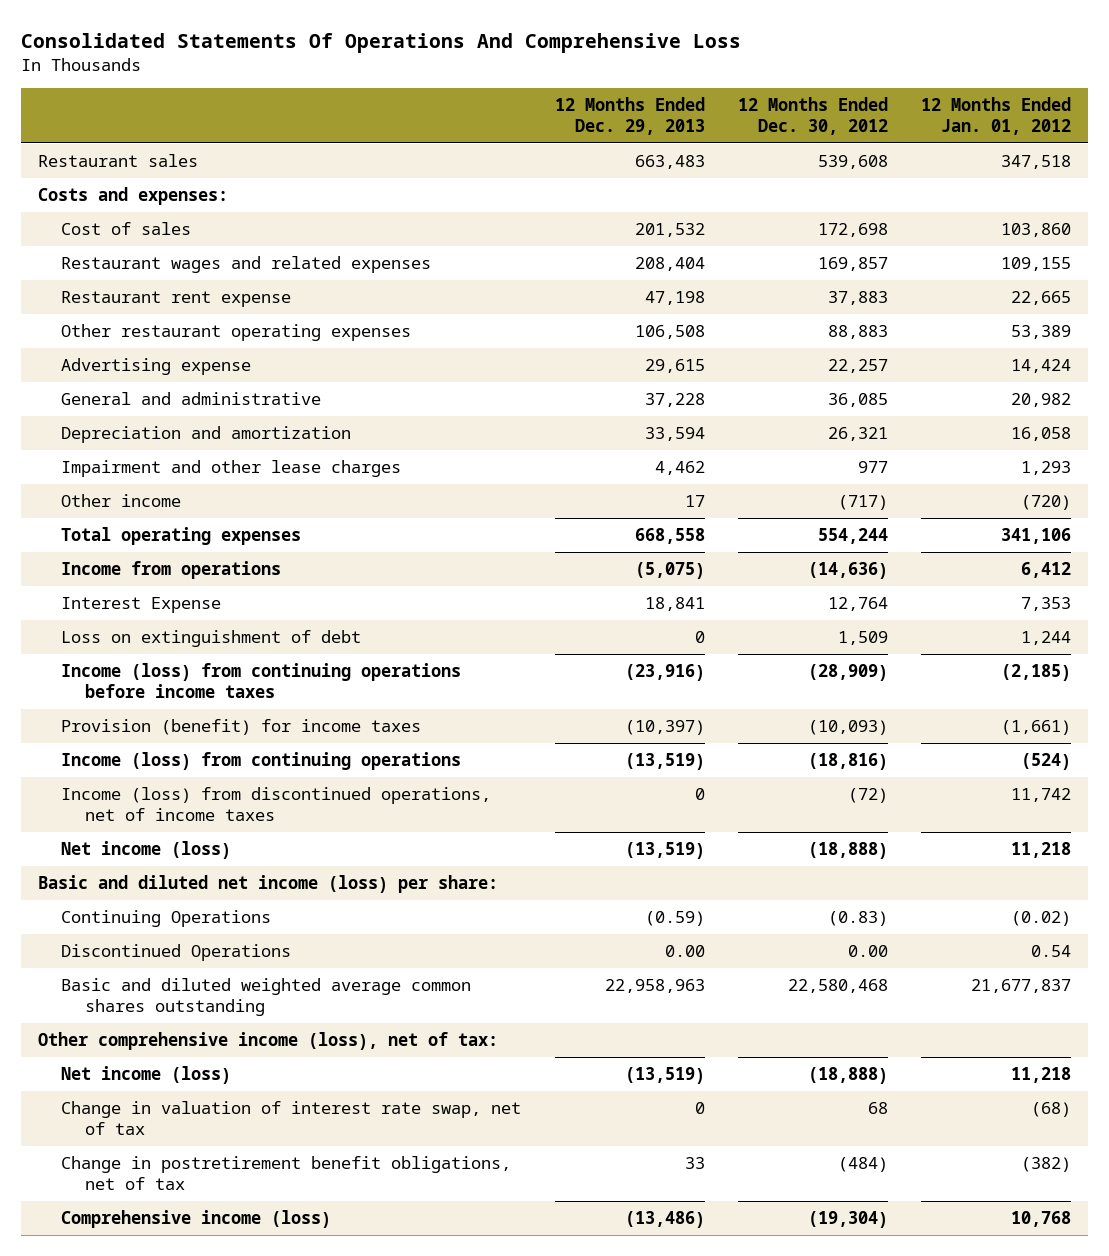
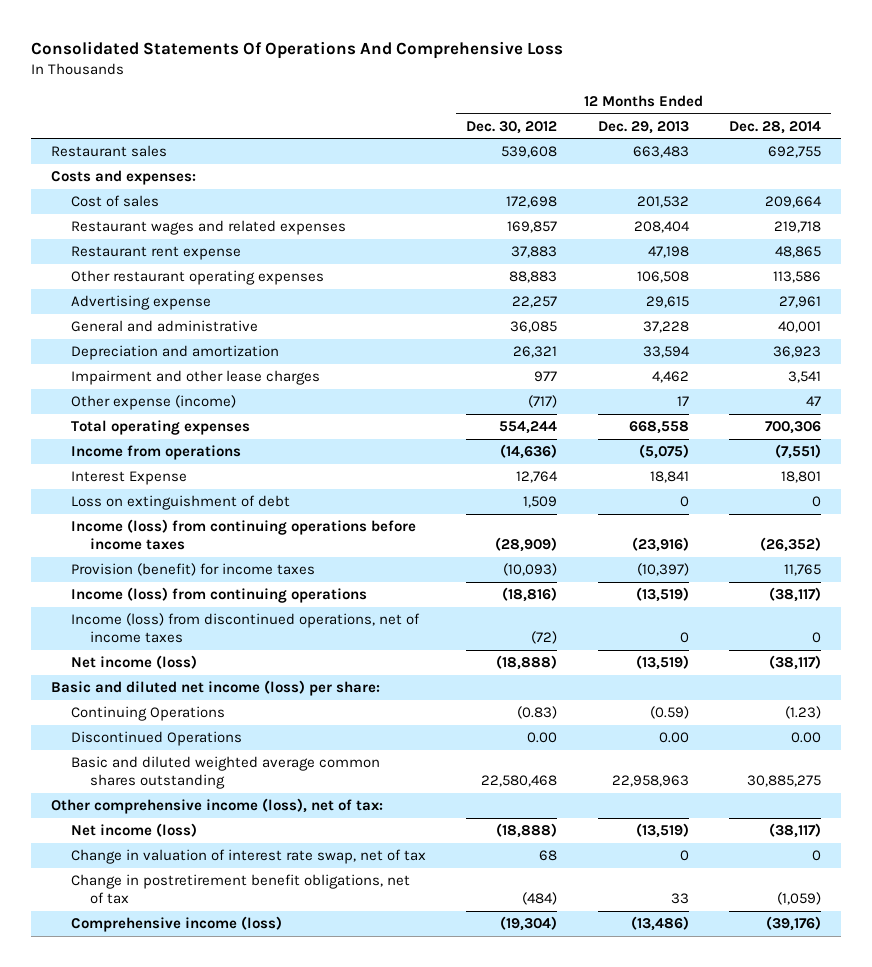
[921,97,1072,135] 12 Months Ended Jan. 01, 2012 -> none
none -> [729,120,822,134] Dec. 28, 2014
[61,494,182,508] Other income -> [70,395,236,411] Other expense (income)

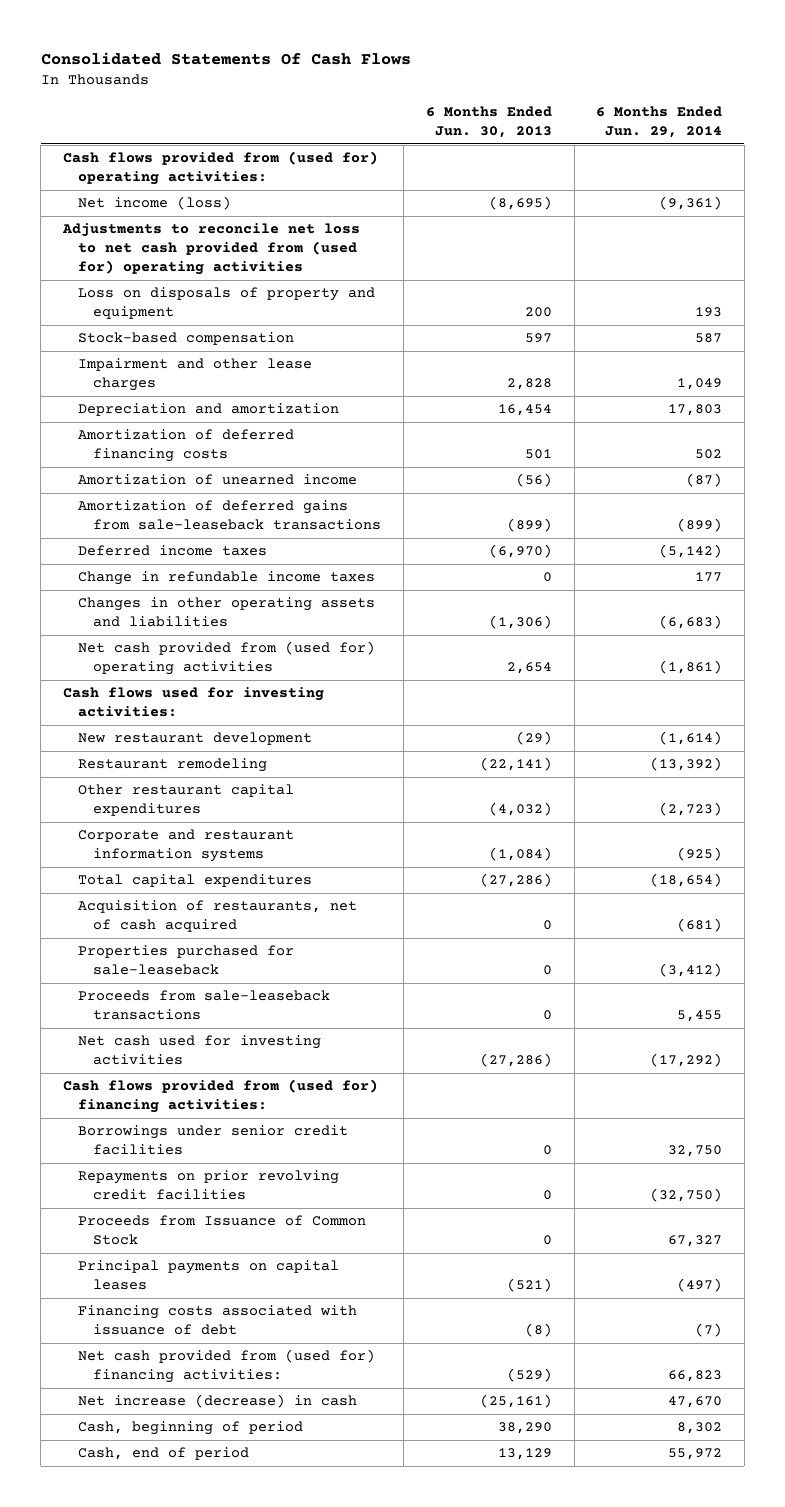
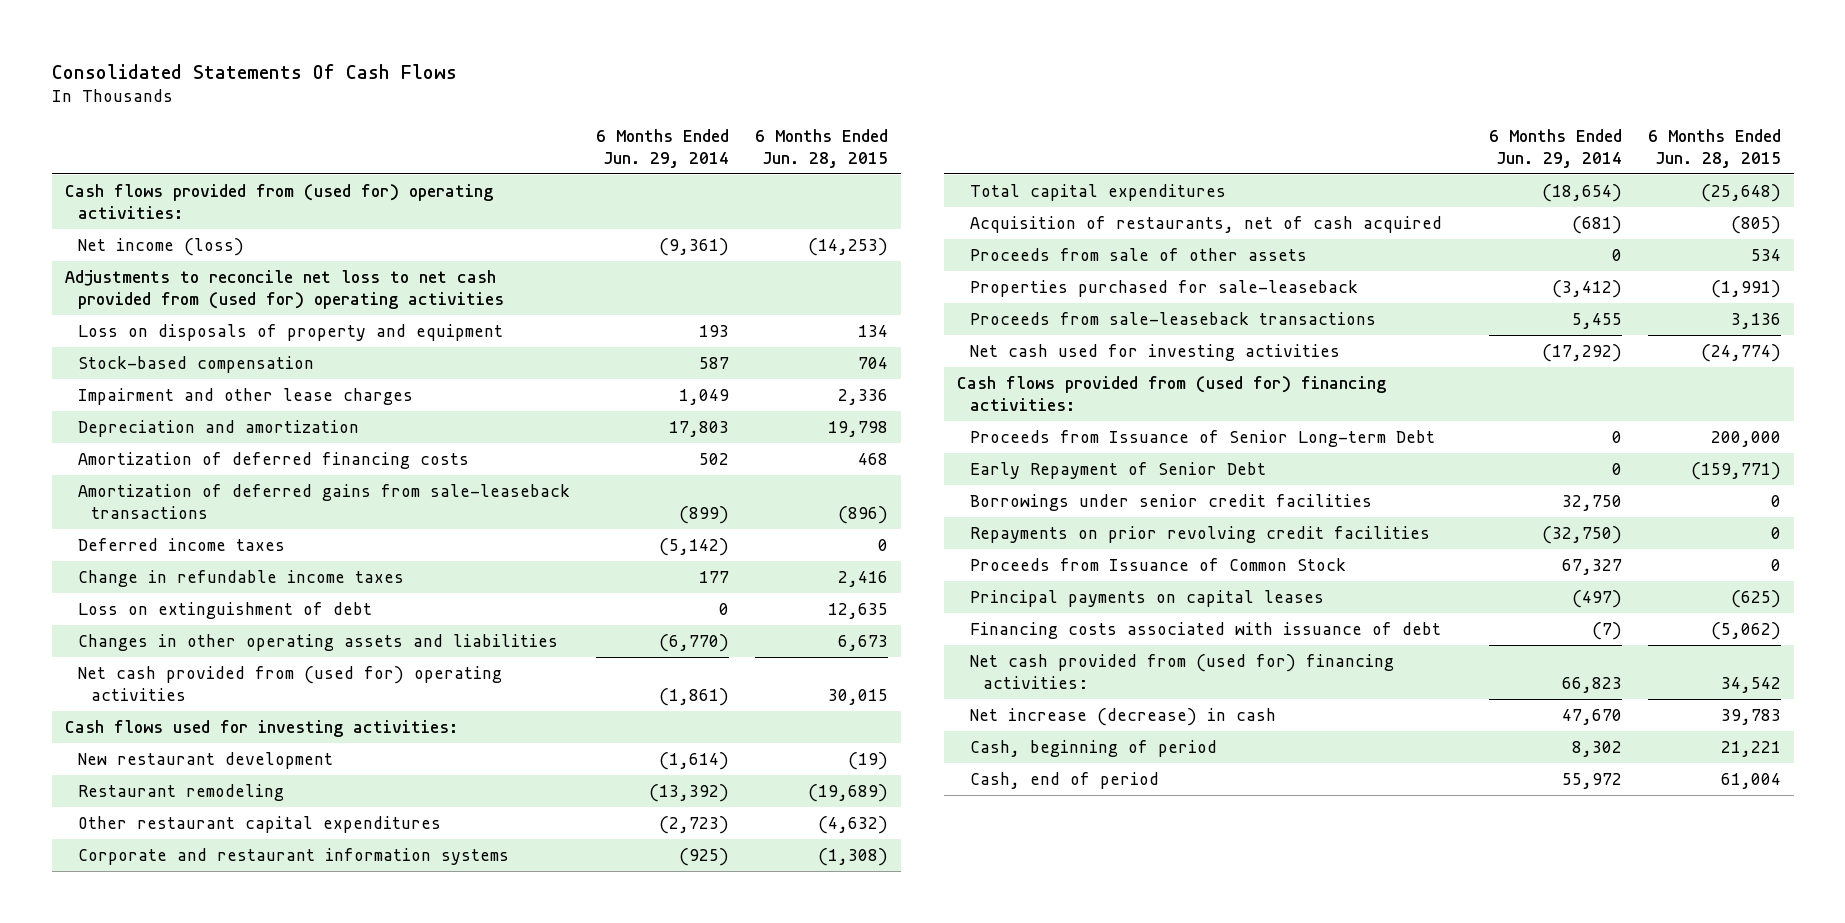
[425,106,552,139] 6 Months Ended Jun. 30, 2013 -> none
none -> [754,128,888,168] 6 Months Ended Jun. 28, 2015
[78,474,358,486] Amortization of unearned income -> none
none -> [77,602,372,620] Loss on extinguishment of debt
[659,615,723,630] (6,683) -> [658,634,729,653] (6,770)
none -> [970,248,1308,262] Proceeds from sale of other assets
none -> [970,430,1436,448] Proceeds from Issuance of Senior Long-term Debt
none -> [970,462,1267,480] Early Repayment of Senior Debt

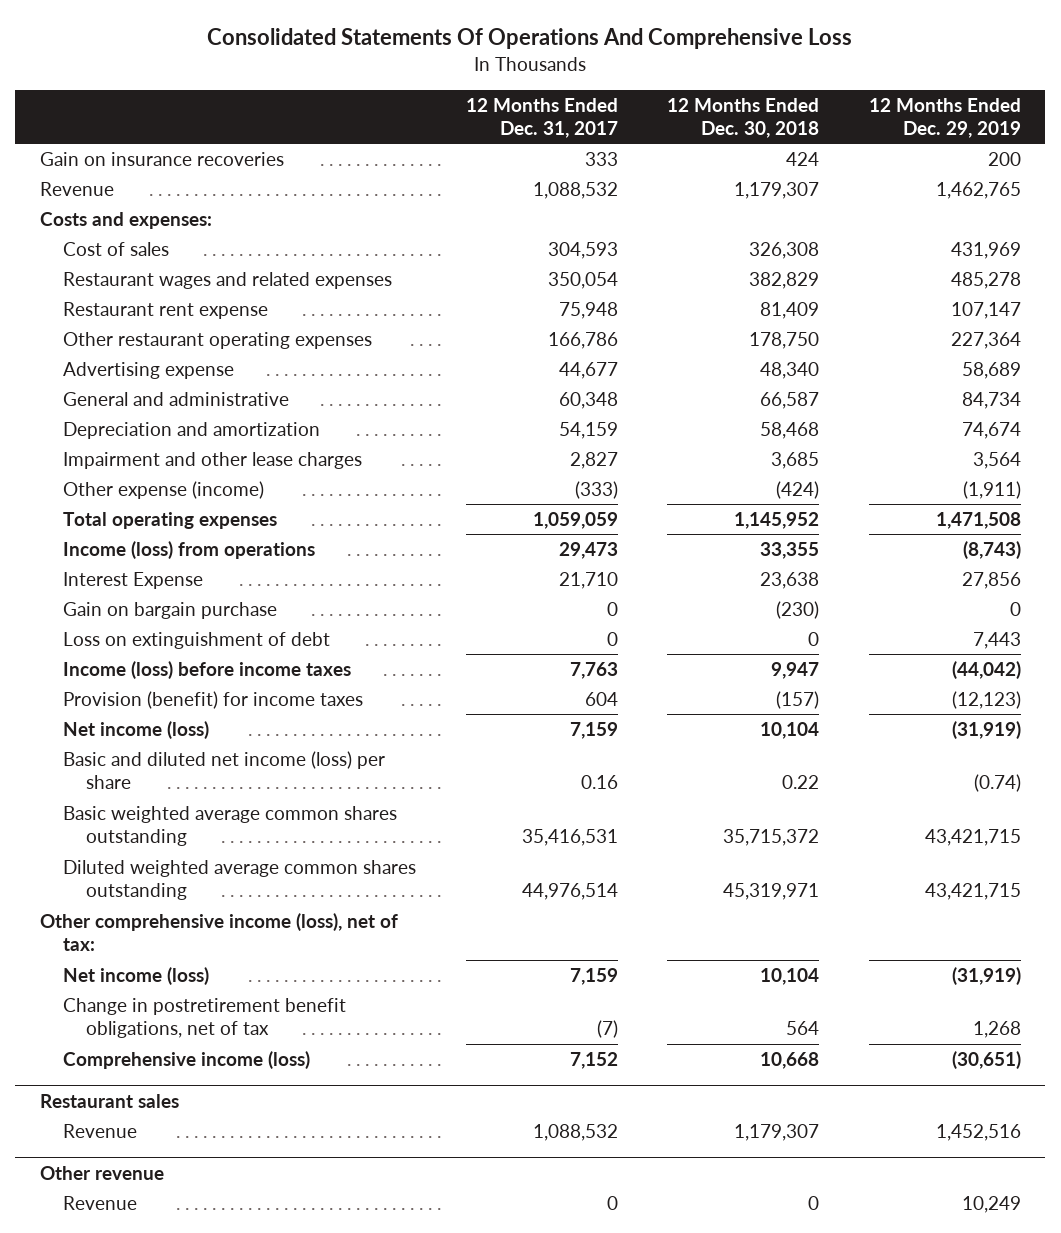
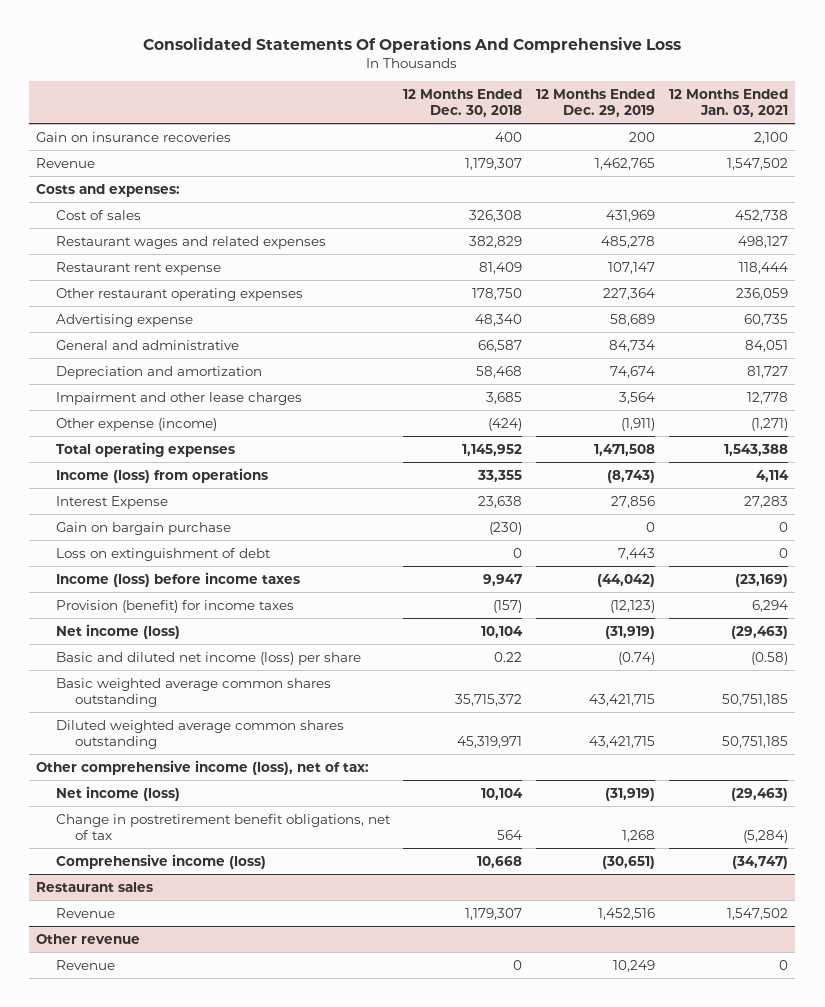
[465,97,618,139] 12 Months Ended Dec. 31, 2017 -> none
none -> [669,88,789,118] 12 Months Ended Jan. 03, 2021
[786,151,820,166] 424 -> [495,131,523,142] 400

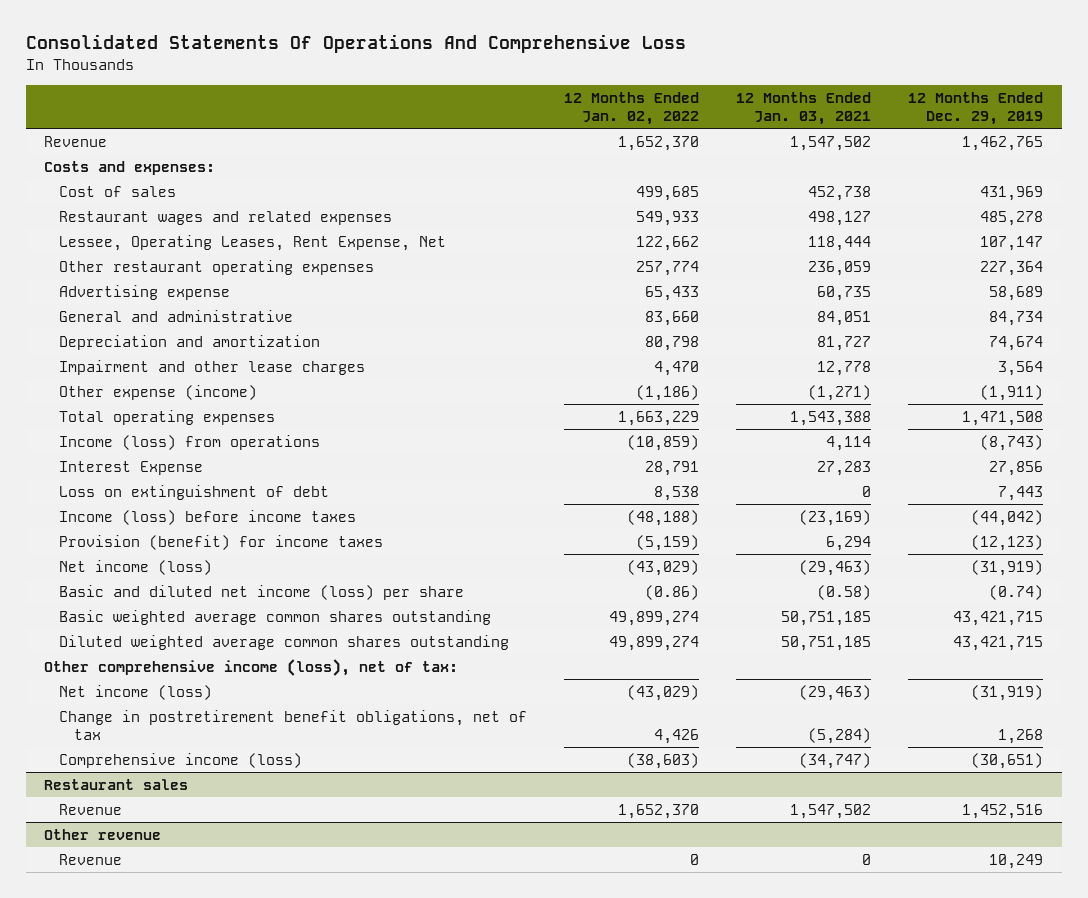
[403,88,523,118] 12 Months Ended Dec. 30, 2018 -> none
none -> [564,91,700,125] 12 Months Ended Jan. 02, 2022
[36,131,232,142] Gain on insurance recoveries -> none
[55,261,221,275] Restaurant rent expense -> [59,234,447,251] Lessee, Operating Leases, Rent Expense, Net
[55,521,231,535] Gain on bargain purchase -> none

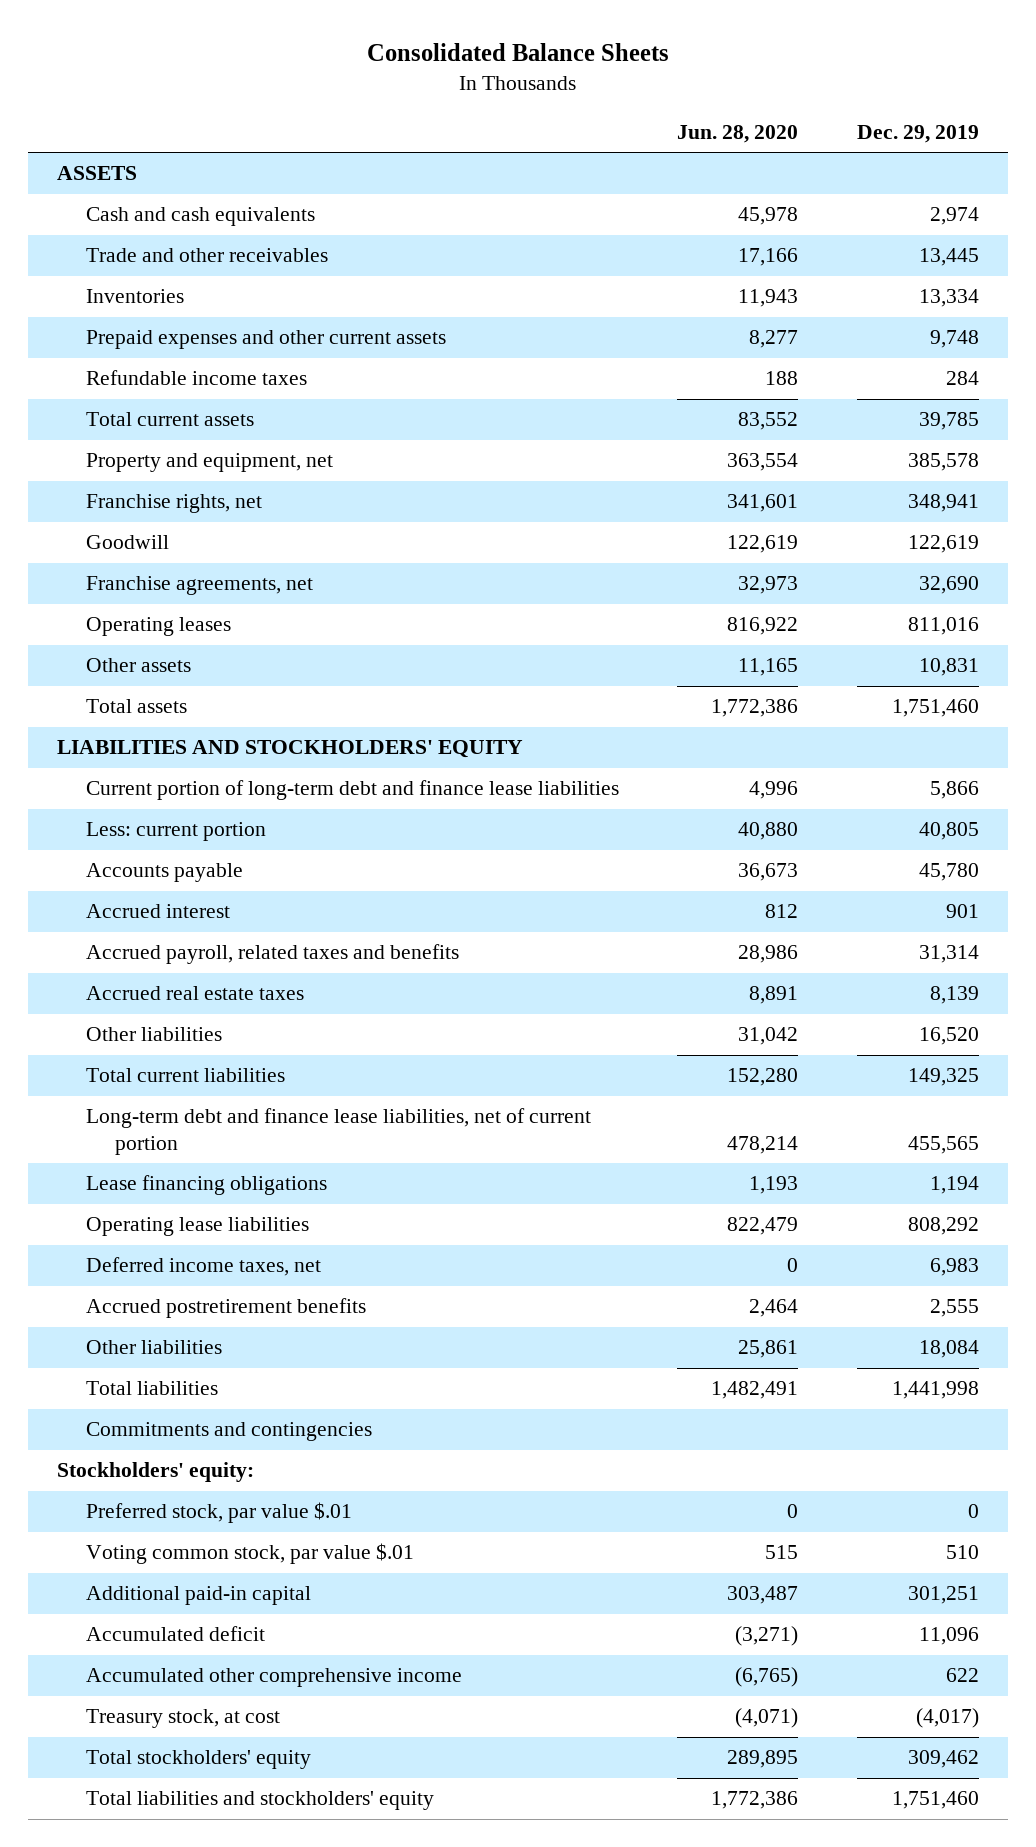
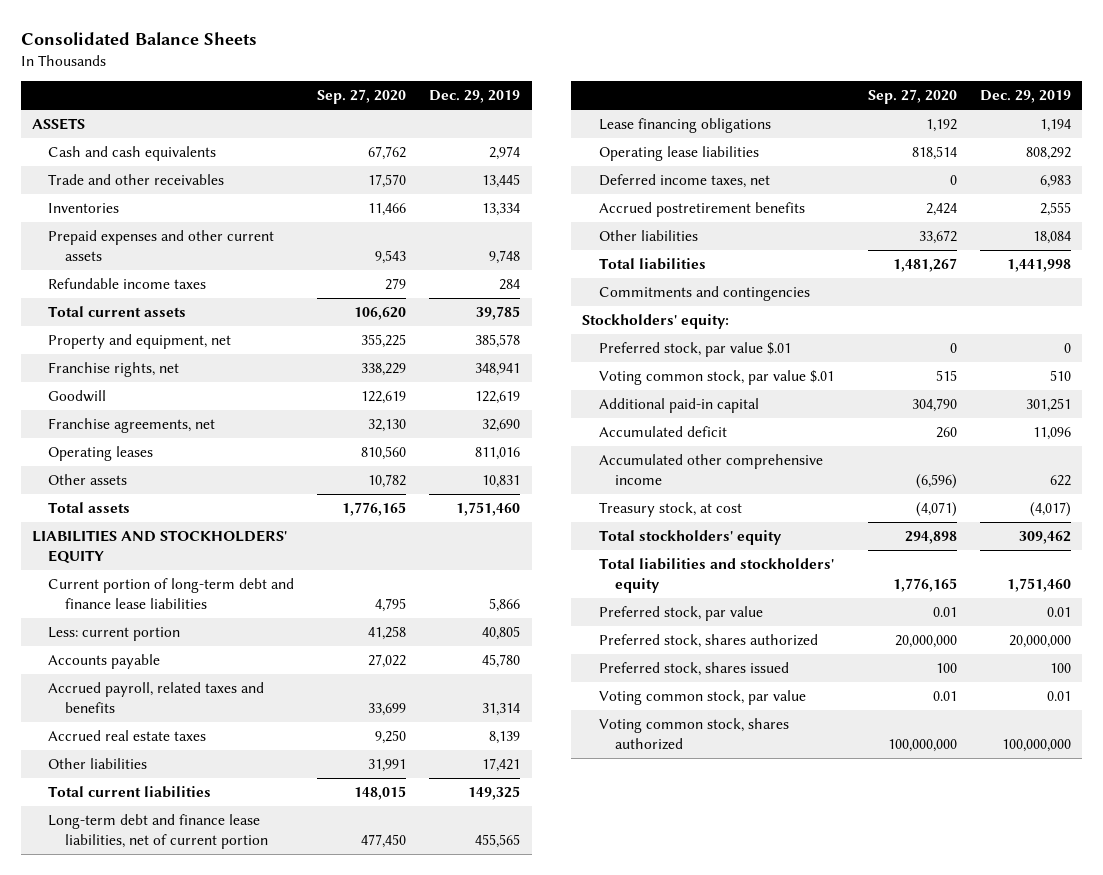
[677,124,799,143] Jun. 28, 2020 -> none
none -> [317,89,407,105] Sep. 27, 2020
[85,904,230,919] Accrued interest -> none
[918,1027,979,1046] 16,520 -> [482,758,521,773] 17,421
none -> [598,606,763,622] Preferred stock, par value
none -> [598,634,818,649] Preferred stock, shares authorized
none -> [598,662,789,677] Preferred stock, shares issued
none -> [598,690,806,706] Voting common stock, par value
none -> [598,718,789,750] Voting common stock, shares authorized

